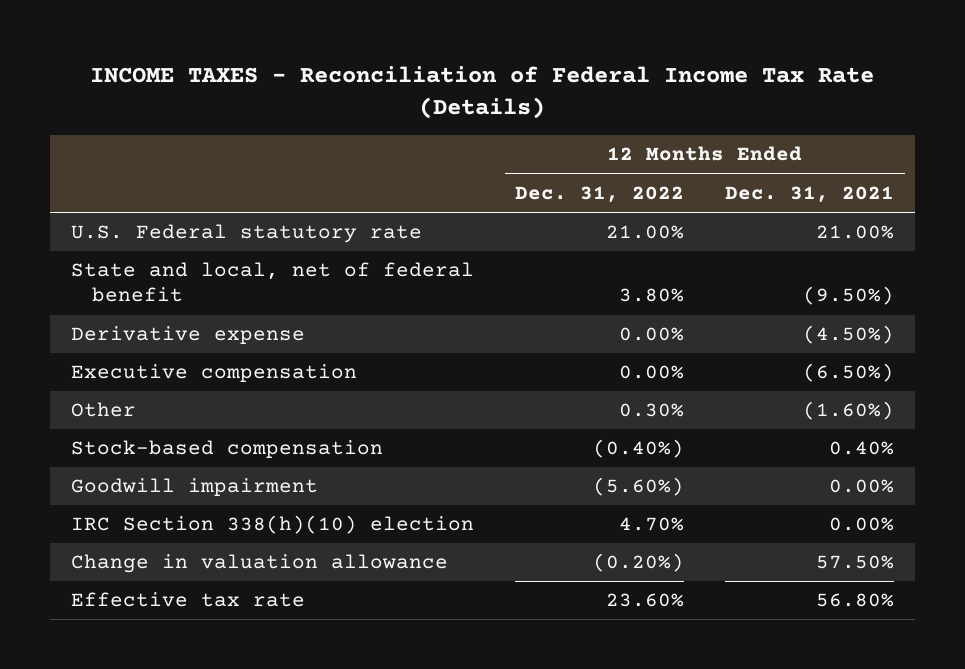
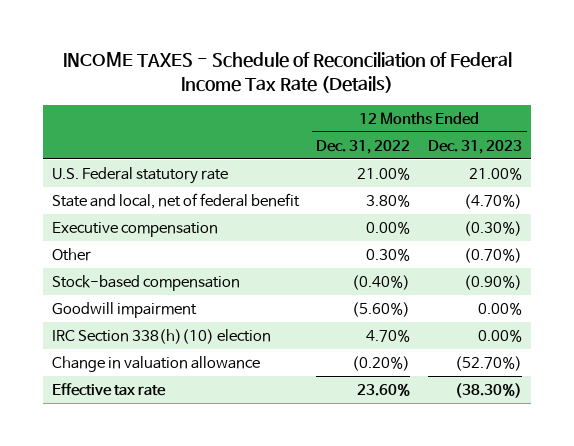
[90,66,875,120] INCOME TAXES - Reconciliation of Federal Income Tax Rate (Details) -> [62,52,512,93] INCOME TAXES - Schedule of Reconciliation of Federal Income Tax Rate (Details)
[725,185,895,203] Dec. 31, 2021 -> none
none -> [428,139,523,154] Dec. 31, 2023
[70,326,305,345] Derivative expense -> none

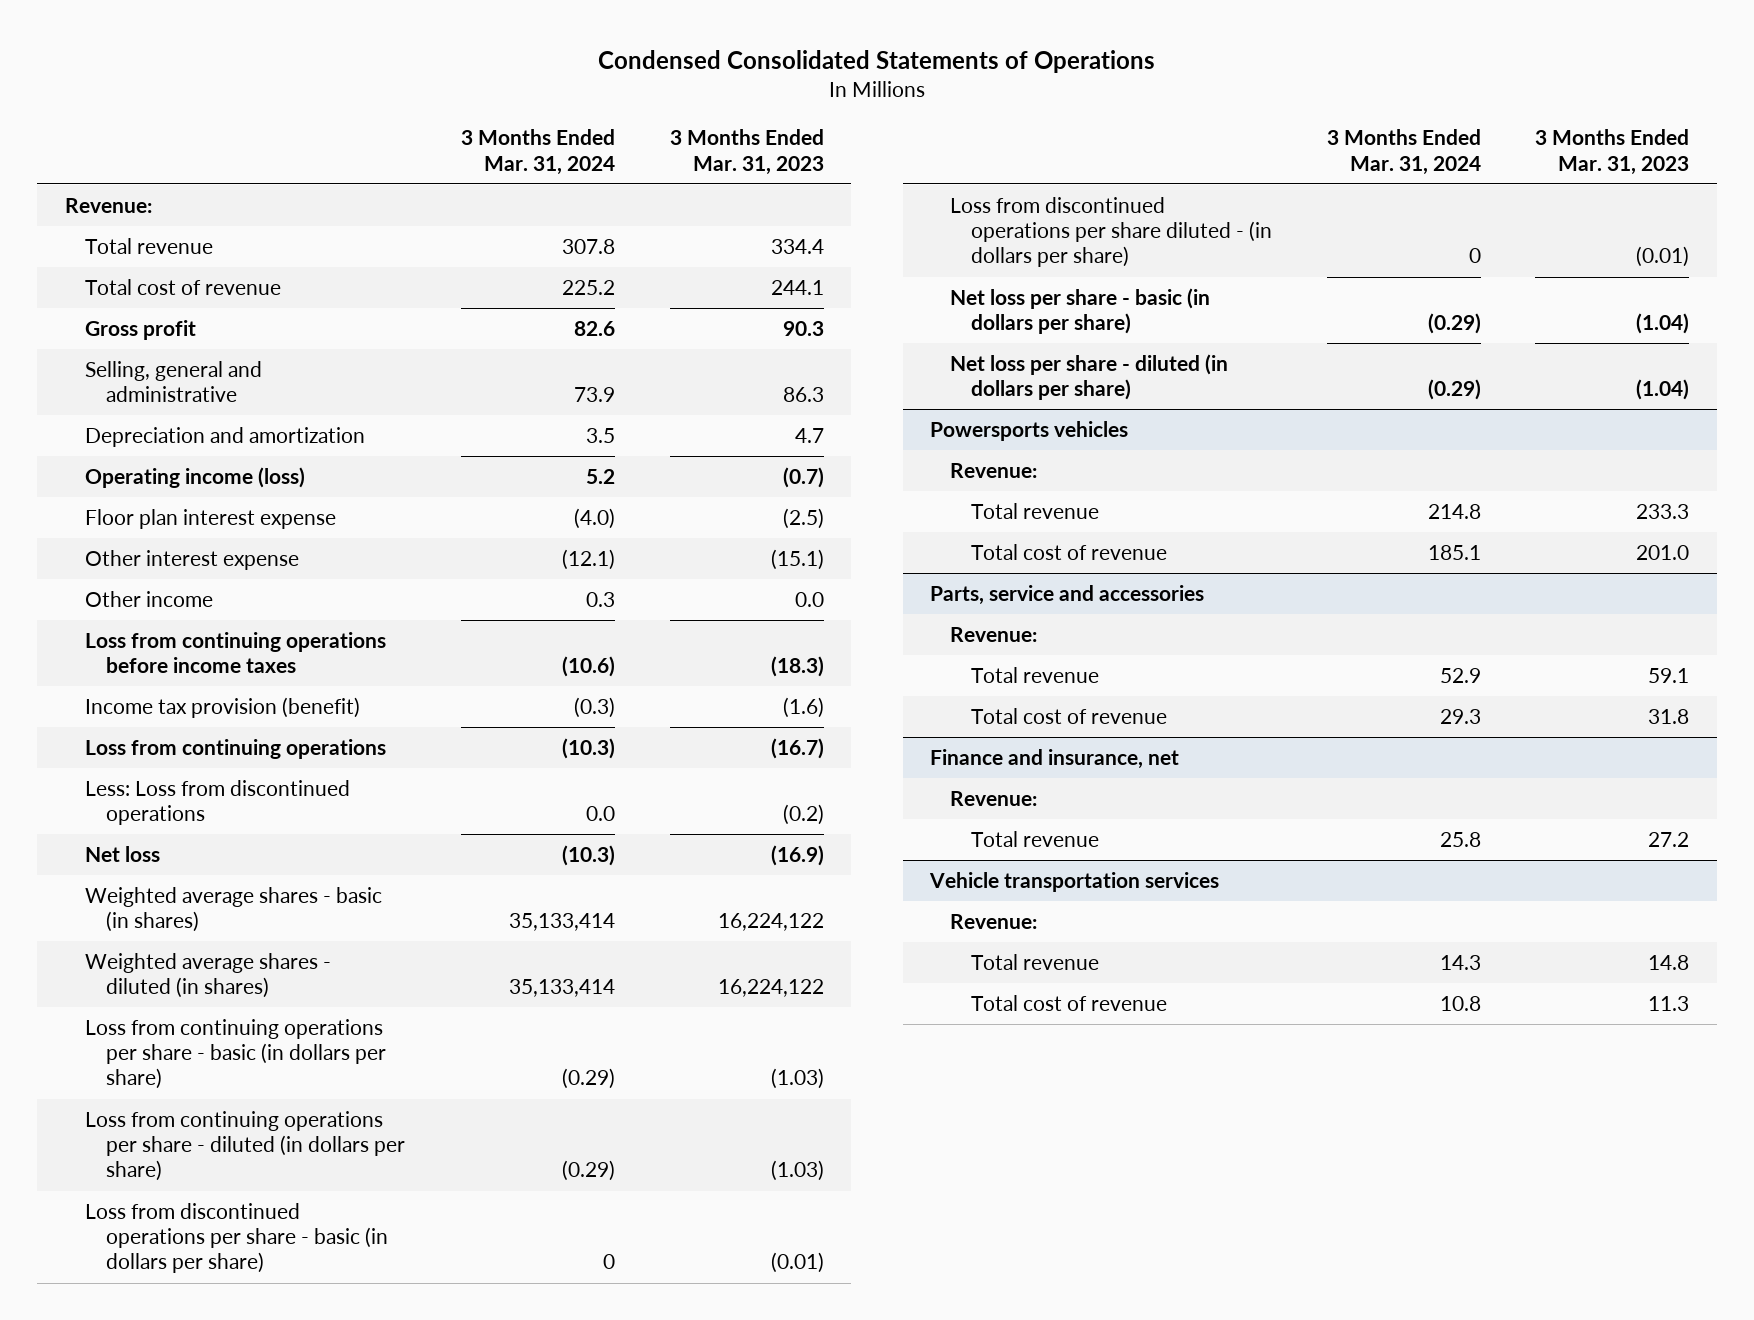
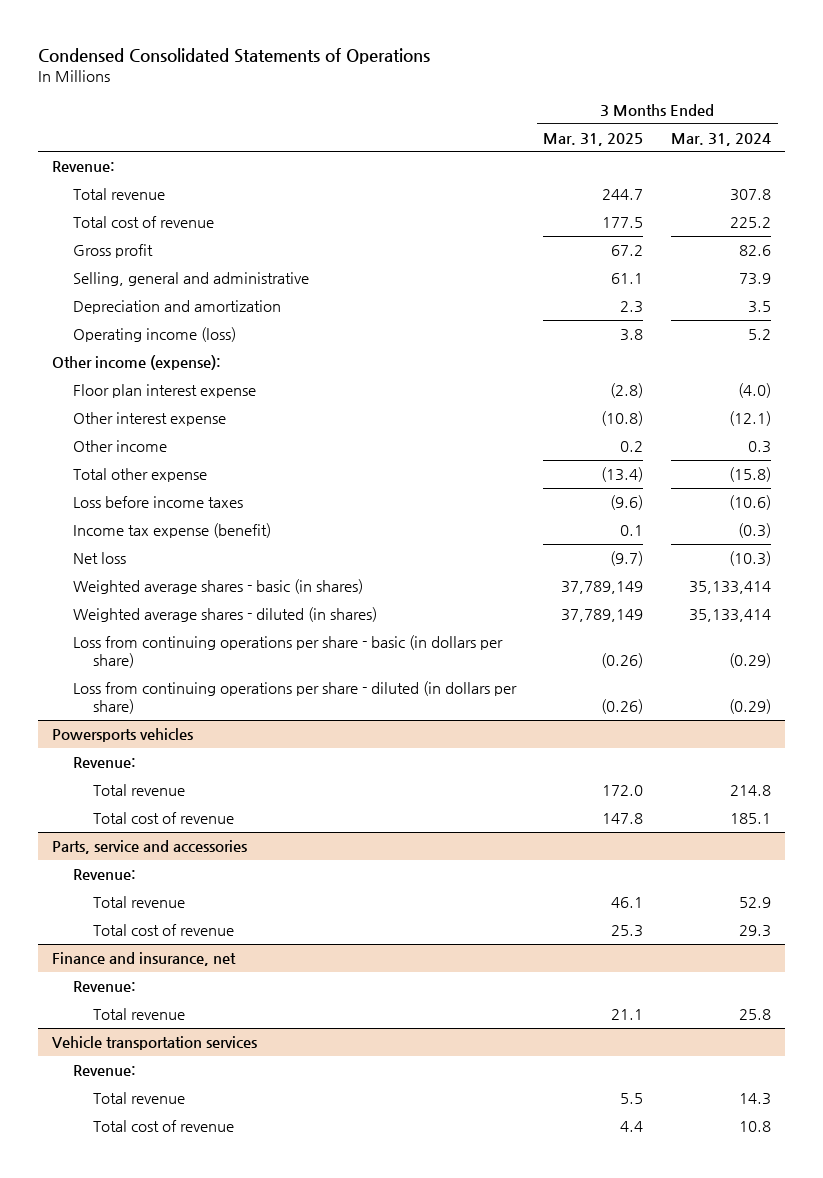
[670,129,825,175] 3 Months Ended Mar. 31, 2023 -> none
none -> [543,132,644,146] Mar. 31, 2025
none -> [52,355,222,371] Other income (expense):
[85,738,387,759] Loss from continuing operations -> none
[85,779,351,826] Less: Loss from discontinued operations -> none
none -> [72,468,207,483] Total other expense
[85,631,387,674] Loss from continuing operations before income taxes -> [72,496,243,509] Loss before income taxes
[85,696,361,718] Income tax provision (benefit) -> [72,523,271,539] Income tax expense (benefit)
[85,1202,388,1274] Loss from discontinued operations per share - basic (in dollars per share) -> none
[950,196,1272,268] Loss from discontinued operations per share diluted - (in dollars per share) -> none
[950,287,1211,335] Net loss per share - basic (in dollars per share) -> none
[950,353,1229,401] Net loss per share - diluted (in dollars per share) -> none

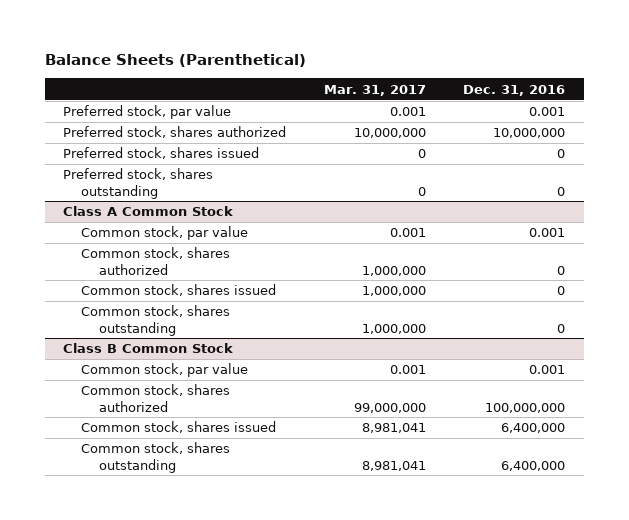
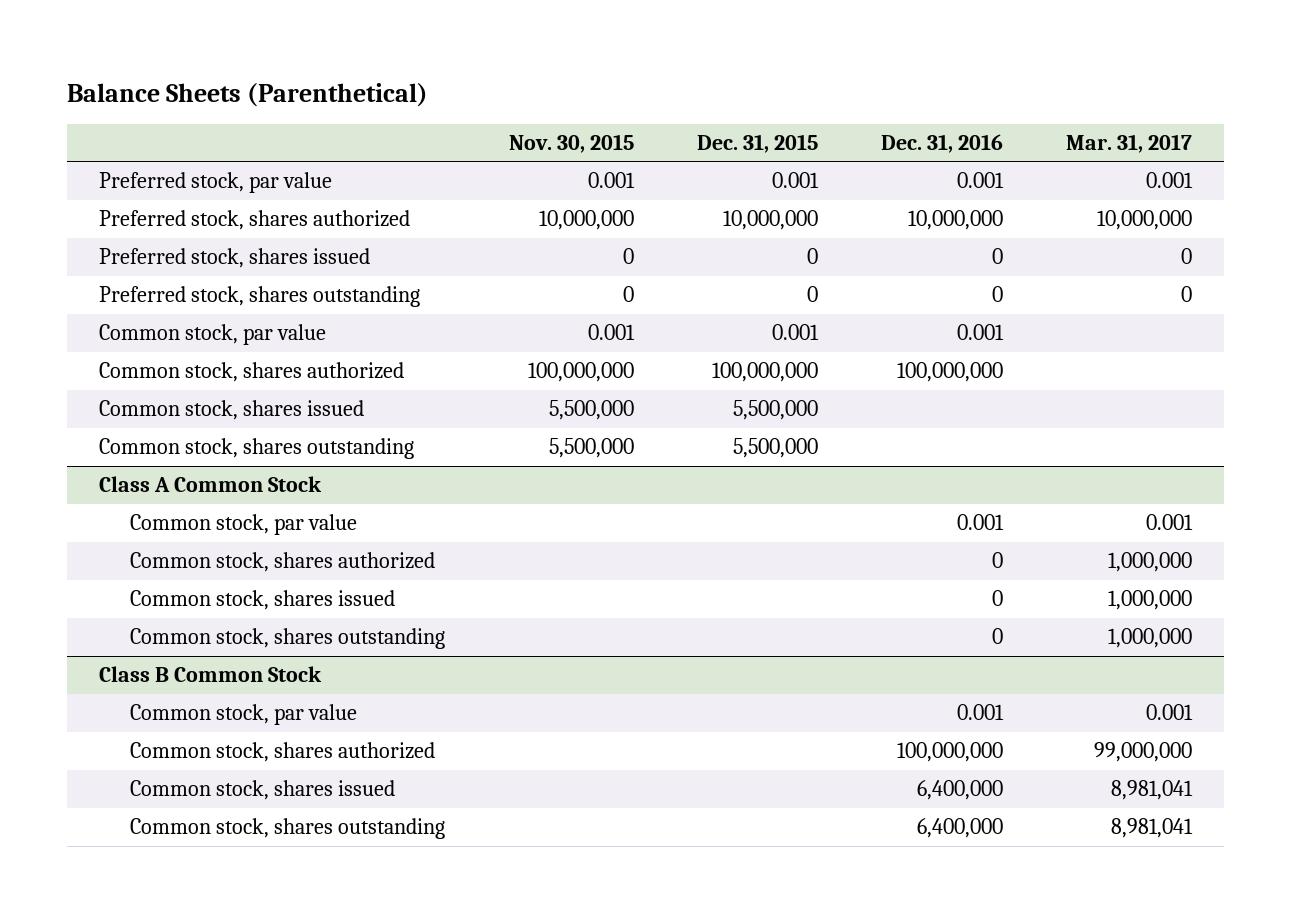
none -> [508,134,634,154] Nov. 30, 2015
none -> [696,134,818,154] Dec. 31, 2015
none -> [99,324,327,346] Common stock, par value
none -> [99,362,405,383] Common stock, shares authorized
none -> [99,400,365,421] Common stock, shares issued
none -> [99,438,415,460] Common stock, shares outstanding

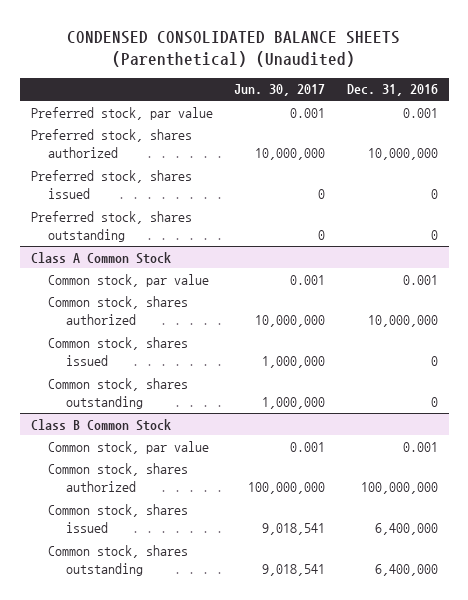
[67,82,429,107] Balance Sheets (Parenthetical) -> [67,30,401,67] CONDENSED CONSOLIDATED BALANCE SHEETS (Parenthetical) (Unaudited)
[508,134,634,154] Nov. 30, 2015 -> none
[696,134,818,154] Dec. 31, 2015 -> none
[1066,134,1193,154] Mar. 31, 2017 -> none
none -> [234,84,326,97] Jun. 30, 2017
[99,324,327,346] Common stock, par value -> none
[99,362,405,383] Common stock, shares authorized -> none
[99,400,365,421] Common stock, shares issued -> none
[99,438,415,460] Common stock, shares outstanding -> none
[992,552,1004,569] 0 -> [367,315,438,328] 10,000,000

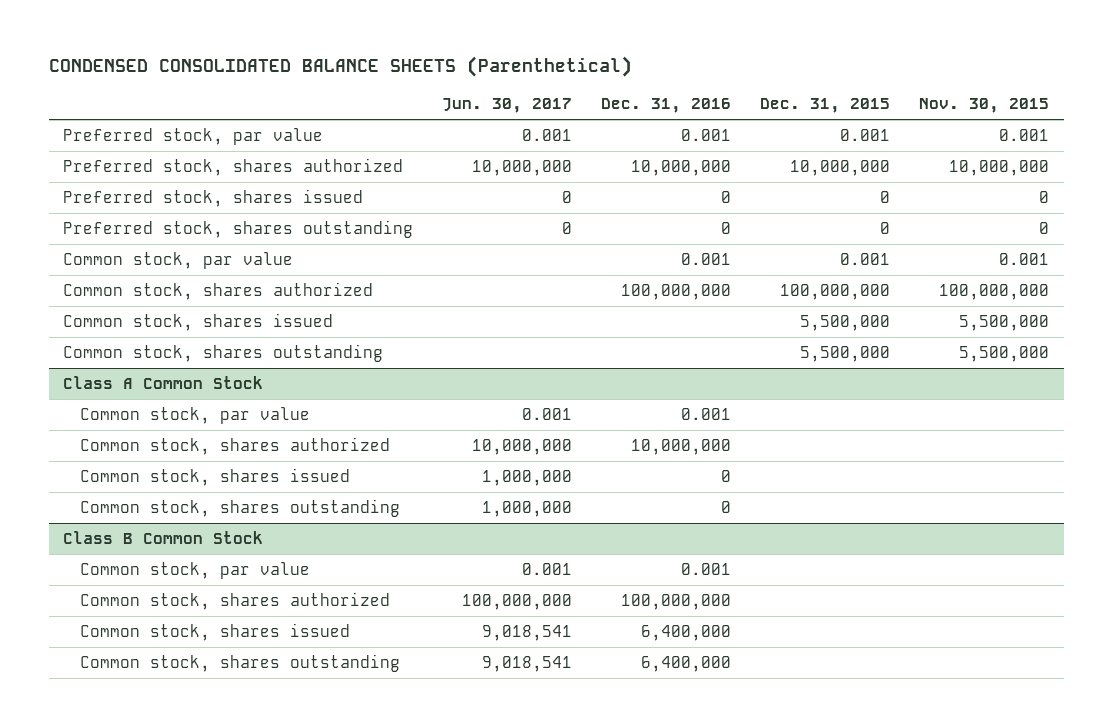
[67,30,401,67] CONDENSED CONSOLIDATED BALANCE SHEETS (Parenthetical) (Unaudited) -> [48,56,632,78] CONDENSED CONSOLIDATED BALANCE SHEETS (Parenthetical)
none -> [760,97,891,113] Dec. 31, 2015
none -> [919,97,1050,113] Nov. 30, 2015
none -> [63,251,294,269] Common stock, par value
none -> [63,281,374,300] Common stock, shares authorized
none -> [63,312,334,331] Common stock, shares issued
none -> [63,343,384,362] Common stock, shares outstanding

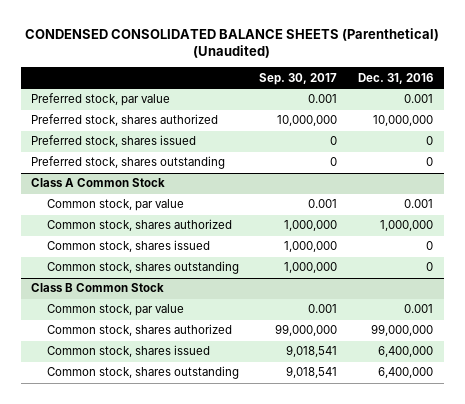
[48,56,632,78] CONDENSED CONSOLIDATED BALANCE SHEETS (Parenthetical) -> [25,27,440,59] CONDENSED CONSOLIDATED BALANCE SHEETS (Parenthetical) (Unaudited)
[442,97,573,113] Jun. 30, 2017 -> none
[760,97,891,113] Dec. 31, 2015 -> none
[919,97,1050,113] Nov. 30, 2015 -> none
none -> [259,72,338,85] Sep. 30, 2017
[63,251,294,269] Common stock, par value -> none
[63,281,374,300] Common stock, shares authorized -> none
[63,312,334,331] Common stock, shares issued -> none
[63,343,384,362] Common stock, shares outstanding -> none
[631,438,732,455] 10,000,000 -> [380,220,434,232] 1,000,000
[621,593,732,610] 100,000,000 -> [371,324,434,337] 99,000,000

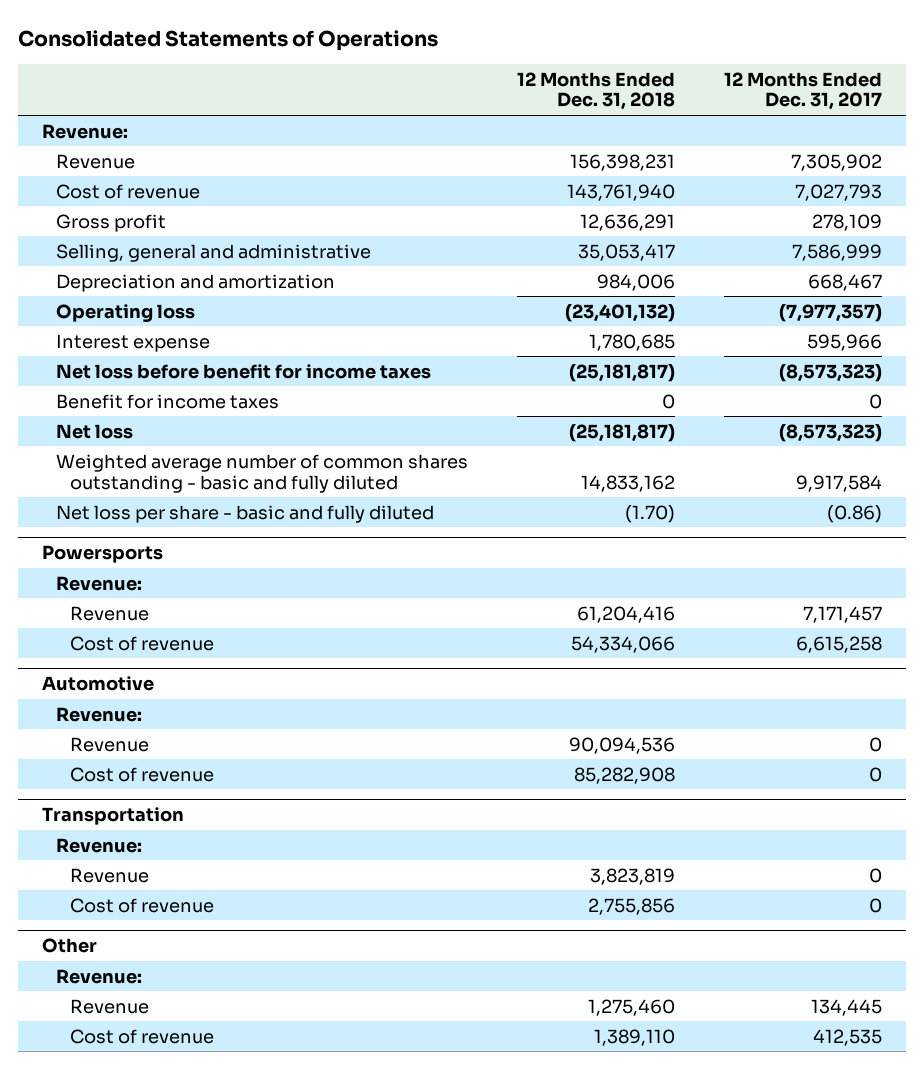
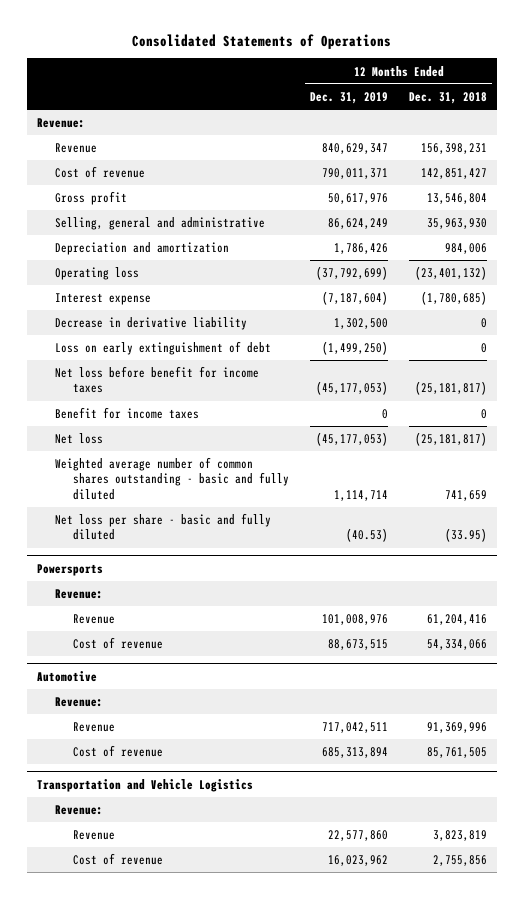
[723,71,882,111] 12 Months Ended Dec. 31, 2017 -> none
none -> [310,91,389,104] Dec. 31, 2019
[566,183,675,201] 143,761,940 -> [421,168,488,180] 142,851,427
[579,213,675,231] 12,636,291 -> [427,193,488,205] 13,546,804
[577,243,675,261] 35,053,417 -> [427,218,488,230] 35,963,930
[588,333,675,351] 1,780,685 -> [421,291,488,306] (1,780,685)
none -> [55,317,248,331] Decrease in derivative liability
none -> [55,341,272,356] Loss on early extinguishment of debt
[580,474,675,492] 14,833,162 -> [445,489,488,501] 741,659
[624,504,675,523] (1.70) -> [445,528,488,543] (33.95)
[42,807,185,826] Transportation -> none
[568,736,675,754] 90,094,536 -> [427,722,488,734] 91,369,996
[573,766,675,784] 85,282,908 -> [427,747,488,759] 85,761,505
none -> [37,778,254,792] Transportation and Vehicle Logistics
[42,938,98,954] Other -> none
[55,968,142,984] Revenue: -> none
[69,998,149,1014] Revenue -> none
[69,1028,214,1044] Cost of revenue -> none

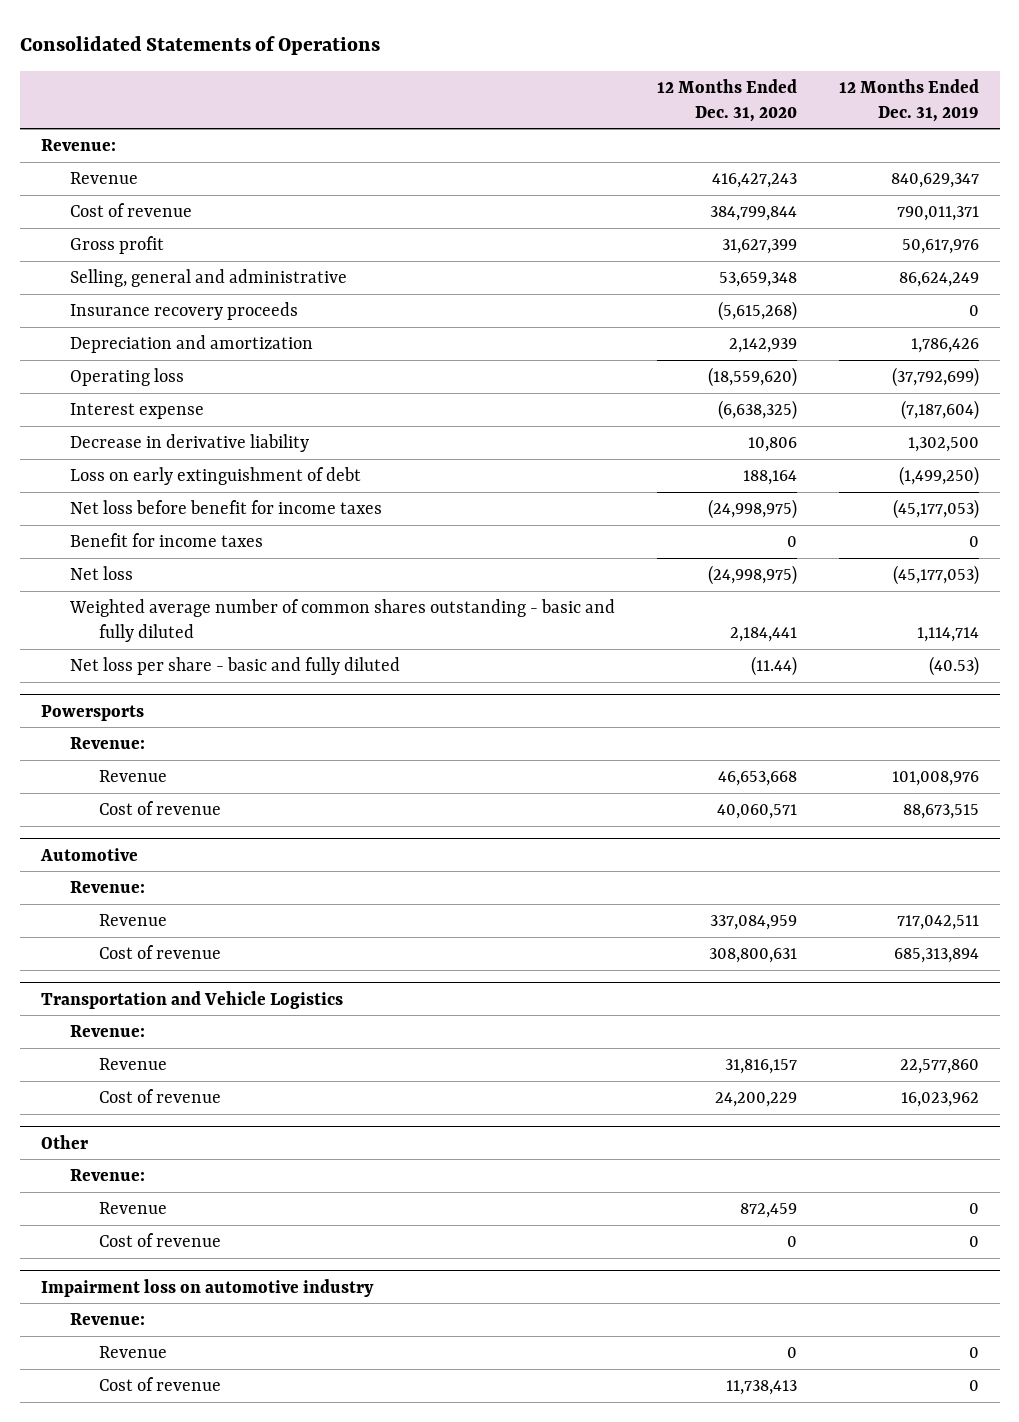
[409,91,488,104] Dec. 31, 2018 -> none
none -> [656,78,797,122] 12 Months Ended Dec. 31, 2020
none -> [69,301,298,320] Insurance recovery proceeds
none -> [40,1134,88,1149] Other
none -> [69,1168,145,1181] Revenue:
none -> [98,1201,167,1214] Revenue
none -> [98,1232,221,1247] Cost of revenue
none -> [40,1278,374,1297] Impairment loss on automotive industry
none -> [69,1312,145,1325] Revenue:
none -> [98,1345,167,1358] Revenue
none -> [98,1376,221,1391] Cost of revenue

